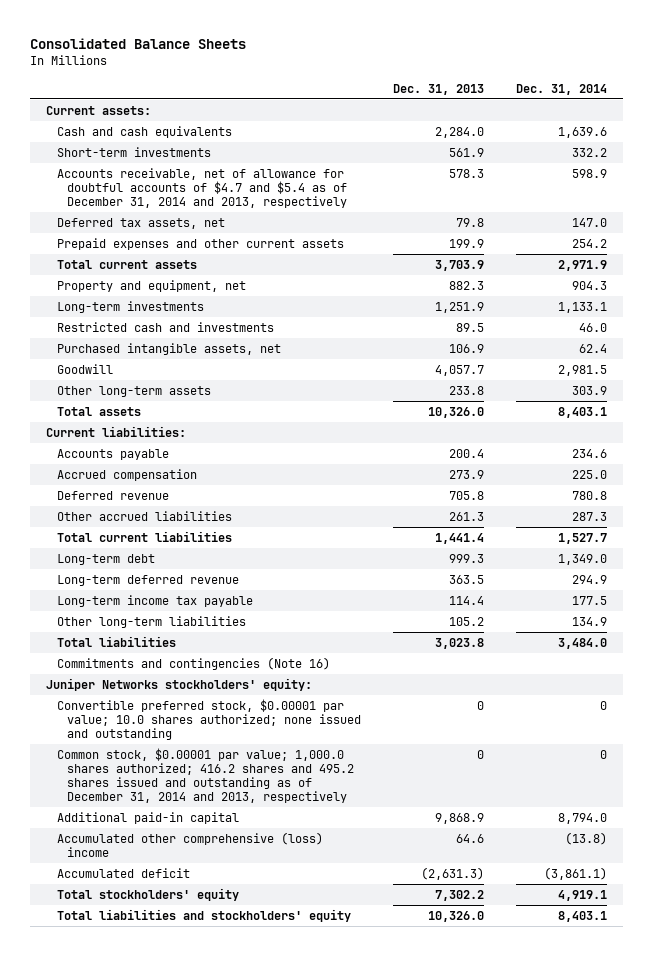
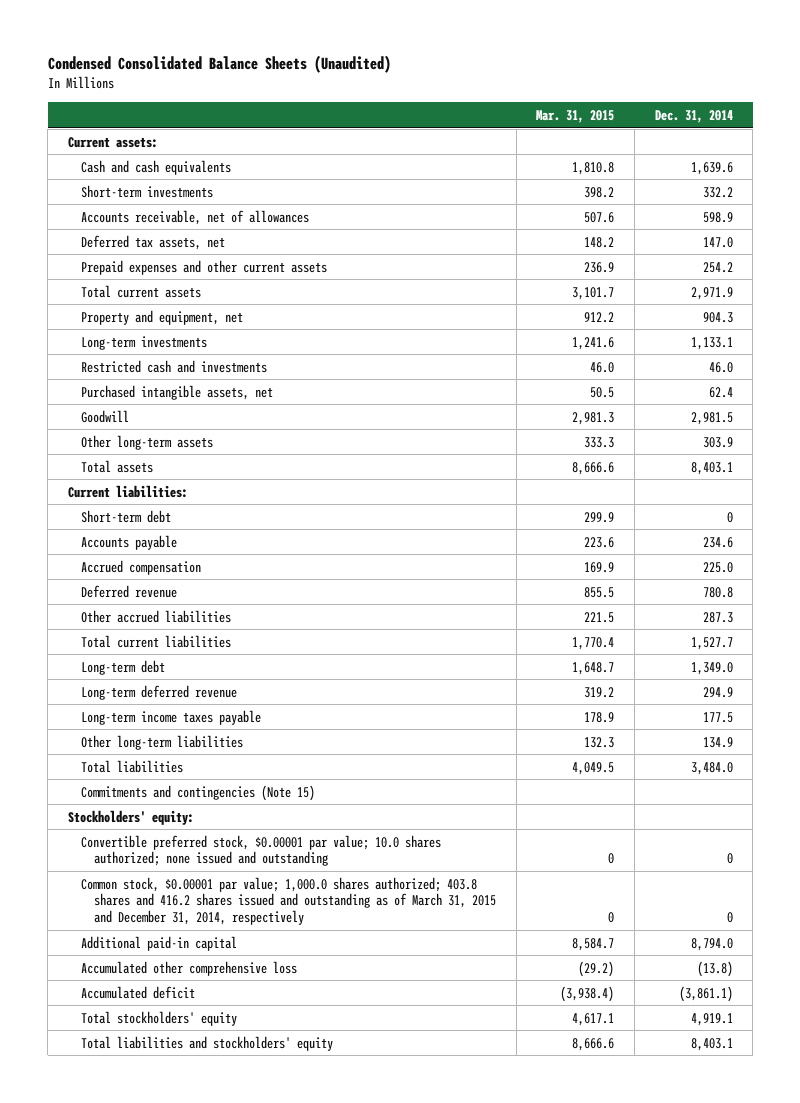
[29,37,246,49] Consolidated Balance Sheets -> [47,55,391,74] Condensed Consolidated Balance Sheets (Unaudited)
[393,83,485,95] Dec. 31, 2013 -> none
none -> [536,109,615,123] Mar. 31, 2015
[56,167,348,209] Accounts receivable, net of allowance for doubtful accounts of $4.7 and $5.4 as of December 31, 2014 and 2013, respectively -> [80,209,309,225] Accounts receivable, net of allowances
none -> [80,509,171,523] Short-term debt
[56,594,253,607] Long-term income tax payable -> [80,709,261,725] Long-term income taxes payable
[56,656,330,670] Commitments and contingencies (Note 16) -> [80,784,315,801] Commitments and contingencies (Note 15)
[45,677,312,691] Juniper Networks stockholders' equity: -> [67,809,194,825] Stockholders' equity:
[56,747,355,804] Common stock, $0.00001 par value; 1,000.0 shares authorized; 416.2 shares and 495.2 shares issued and outstanding as of December 31, 2014 and 2013, respectively -> [80,876,497,926] Common stock, $0.00001 par value; 1,000.0 shares authorized; 403.8 shares and 416.2 shares issued and outstanding as of March 31, 2015 and December 31, 2014, respectively
[56,831,323,857] Accumulated other comprehensive (loss) income -> [80,960,297,976] Accumulated other comprehensive loss

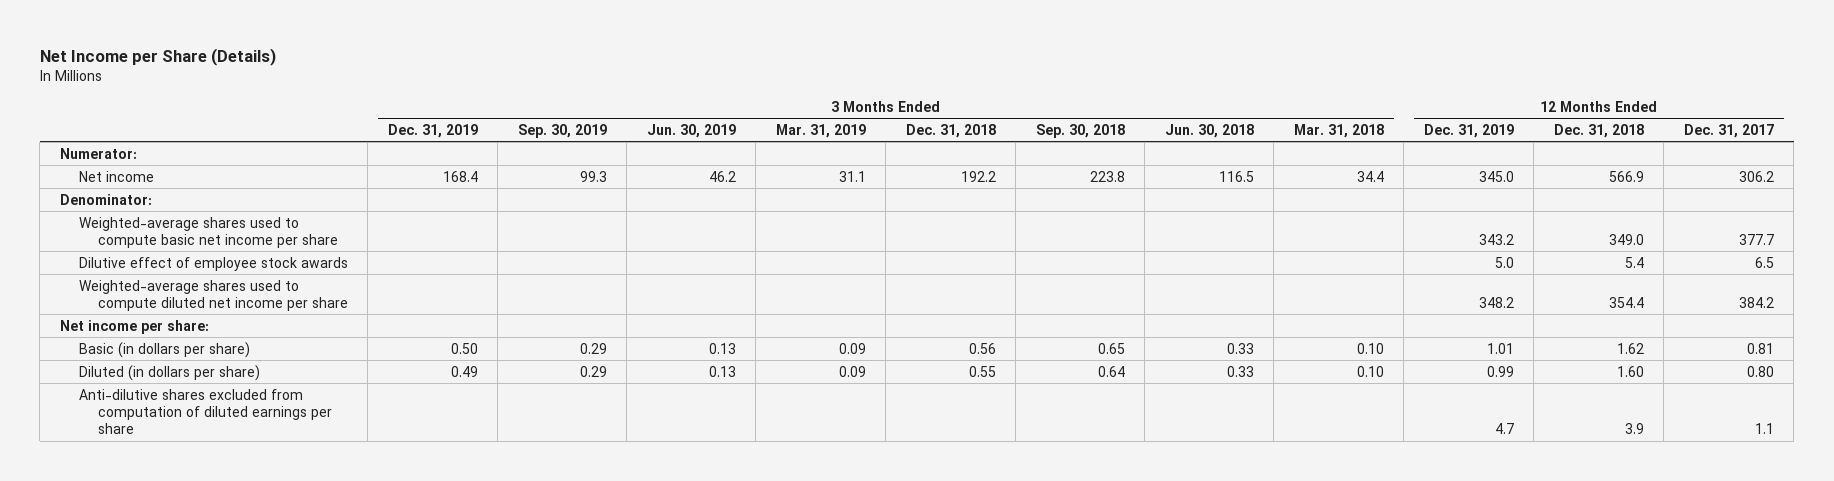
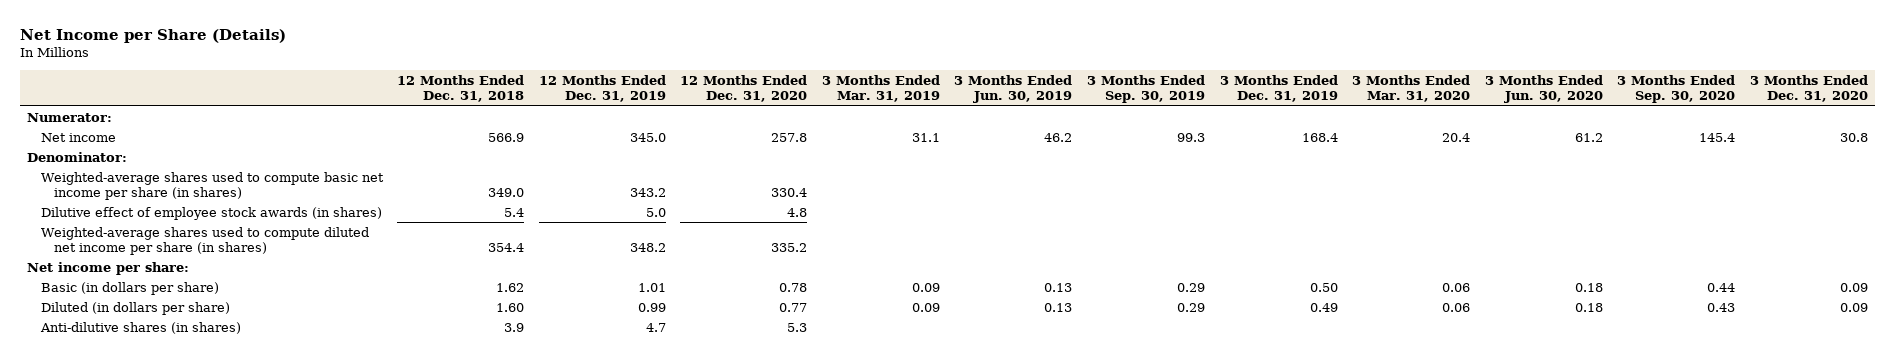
[905,123,996,138] Dec. 31, 2018 -> none
[1035,123,1125,138] Sep. 30, 2018 -> none
[1164,123,1254,138] Jun. 30, 2018 -> none
[1293,123,1384,138] Mar. 31, 2018 -> none
[1683,123,1774,138] Dec. 31, 2017 -> none
none -> [680,75,808,103] 12 Months Ended Dec. 31, 2020
none -> [1352,75,1471,103] 3 Months Ended Mar. 31, 2020
none -> [1484,75,1603,104] 3 Months Ended Jun. 30, 2020
none -> [1617,75,1736,104] 3 Months Ended Sep. 30, 2020
none -> [1749,75,1868,103] 3 Months Ended Dec. 31, 2020
[78,216,338,248] Weighted-average shares used to compute basic net income per share -> [40,171,384,201] Weighted-average shares used to compute basic net income per share (in shares)
[78,256,348,271] Dilutive effect of employee stock awards -> [40,206,382,220] Dilutive effect of employee stock awards (in shares)
[78,279,348,311] Weighted-average shares used to compute diluted net income per share -> [40,226,369,256] Weighted-average shares used to compute diluted net income per share (in shares)
[78,388,332,435] Anti-dilutive shares excluded from computation of diluted earnings per share -> [39,321,241,334] Anti-dilutive shares (in shares)

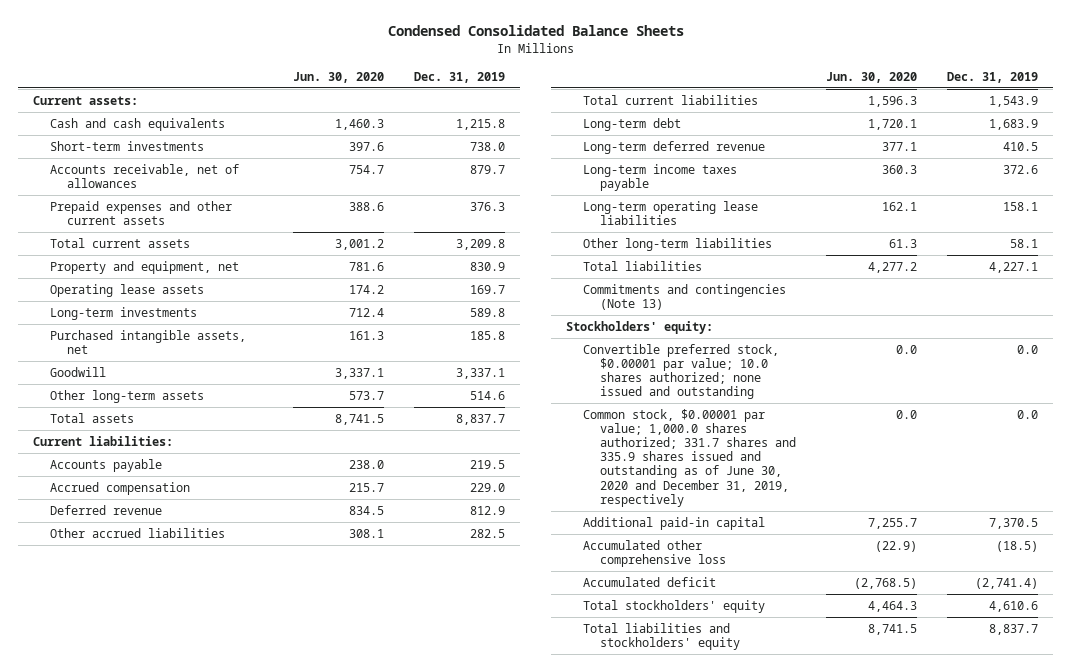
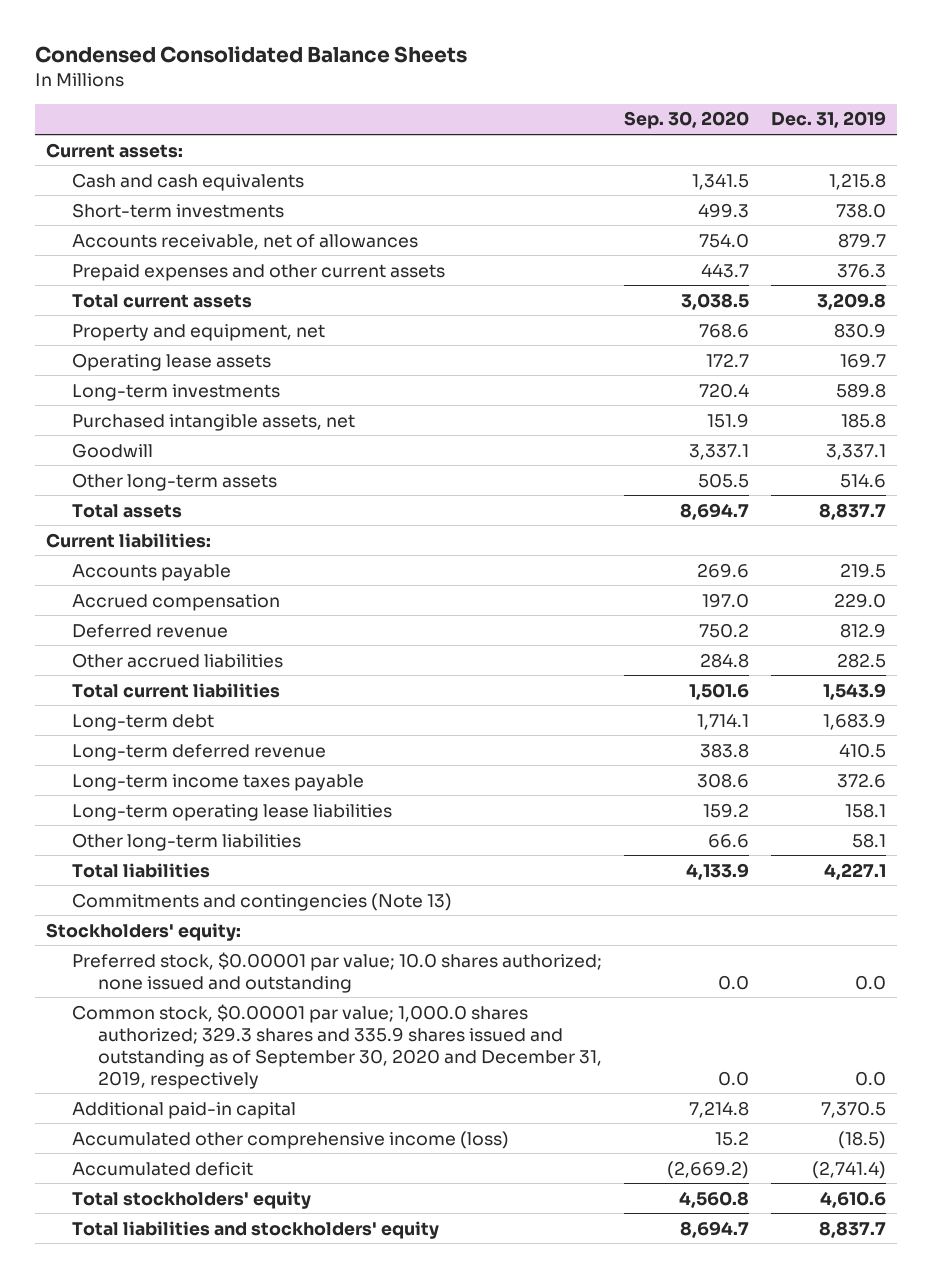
[293,71,385,83] Jun. 30, 2020 -> none
none -> [623,111,749,130] Sep. 30, 2020
[583,343,780,400] Convertible preferred stock, $0.00001 par value; 10.0 shares authorized; none issued and outstanding -> [71,951,602,993] Preferred stock, $0.00001 par value; 10.0 shares authorized; none issued and outstanding
[583,408,797,507] Common stock, $0.00001 par value; 1,000.0 shares authorized; 331.7 shares and 335.9 shares issued and outstanding as of June 30, 2020 and December 31, 2019, respectively -> [71,1003,602,1089] Common stock, $0.00001 par value; 1,000.0 shares authorized; 329.3 shares and 335.9 shares issued and outstanding as of September 30, 2020 and December 31, 2019, respectively
[583,539,727,567] Accumulated other comprehensive loss -> [71,1130,509,1149] Accumulated other comprehensive income (loss)

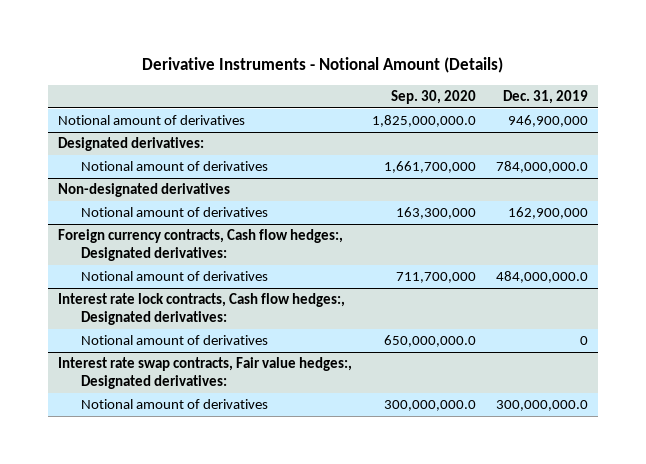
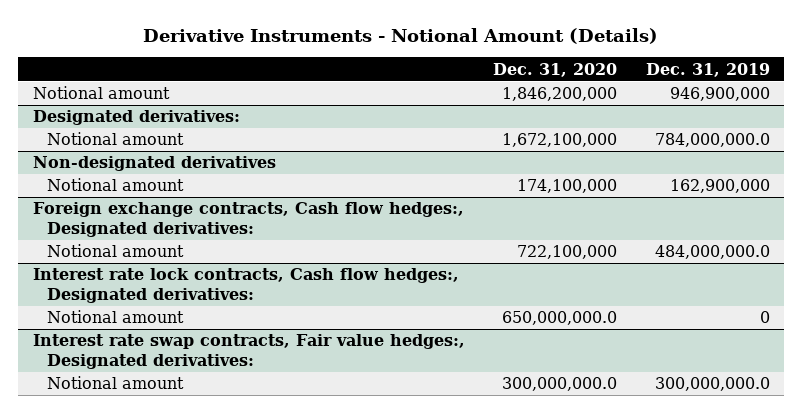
[390,90,476,105] Sep. 30, 2020 -> none
none -> [493,62,618,77] Dec. 31, 2020
[57,115,245,126] Notional amount of derivatives -> [32,86,170,100] Notional amount
[80,161,268,172] Notional amount of derivatives -> [46,132,184,146] Notional amount
[80,207,268,218] Notional amount of derivatives -> [46,178,184,192] Notional amount
[57,229,343,261] Foreign currency contracts, Cash flow hedges:, Designated derivatives: -> [32,202,464,237] Foreign exchange contracts, Cash flow hedges:, Designated derivatives:
[80,271,268,282] Notional amount of derivatives -> [46,244,184,258] Notional amount
[80,335,268,346] Notional amount of derivatives -> [46,310,184,324] Notional amount
[80,399,268,410] Notional amount of derivatives -> [46,376,184,390] Notional amount

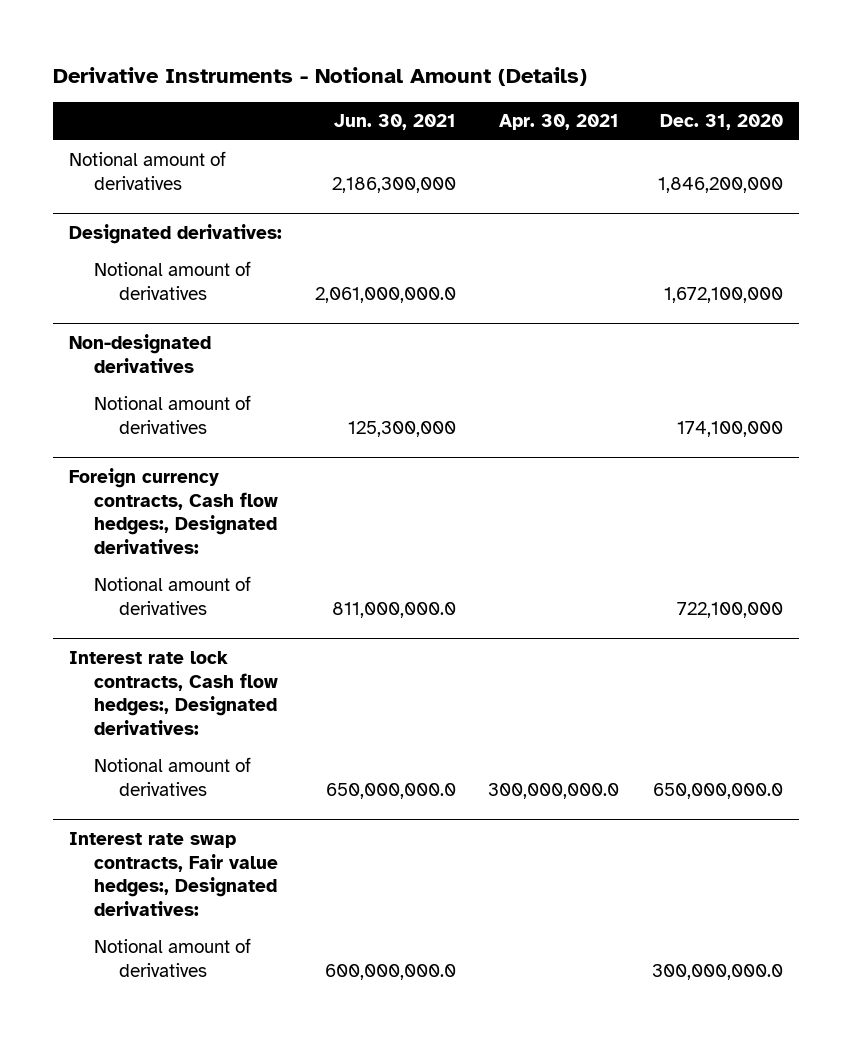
[645,62,770,77] Dec. 31, 2019 -> none
none -> [333,114,456,131] Jun. 30, 2021
none -> [499,114,620,131] Apr. 30, 2021
[32,86,170,100] Notional amount -> [69,151,227,190] Notional amount of derivatives
[46,132,184,146] Notional amount -> [94,261,252,300] Notional amount of derivatives
[46,178,184,192] Notional amount -> [94,395,252,434] Notional amount of derivatives
[32,202,464,237] Foreign exchange contracts, Cash flow hedges:, Designated derivatives: -> [69,468,279,554] Foreign currency contracts, Cash flow hedges:, Designated derivatives:
[46,244,184,258] Notional amount -> [94,576,252,615] Notional amount of derivatives
[46,310,184,324] Notional amount -> [94,757,252,796] Notional amount of derivatives
[46,376,184,390] Notional amount -> [94,938,252,977] Notional amount of derivatives

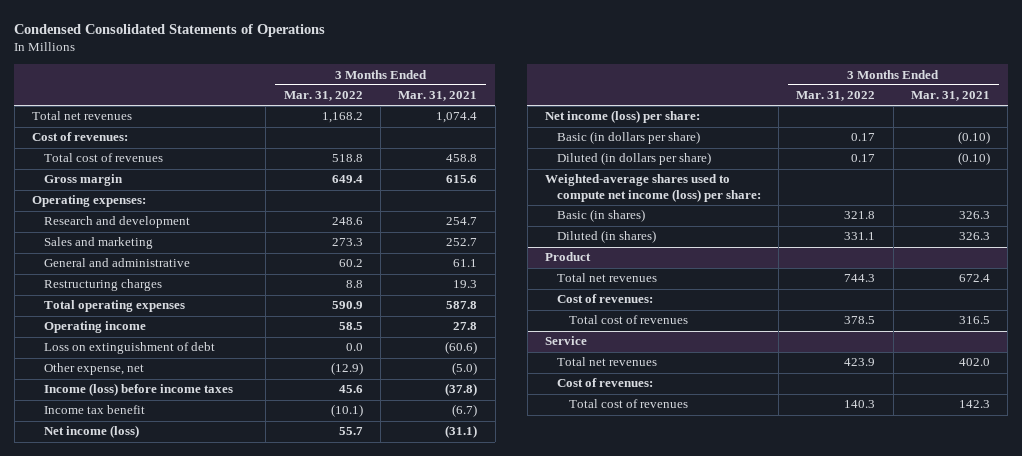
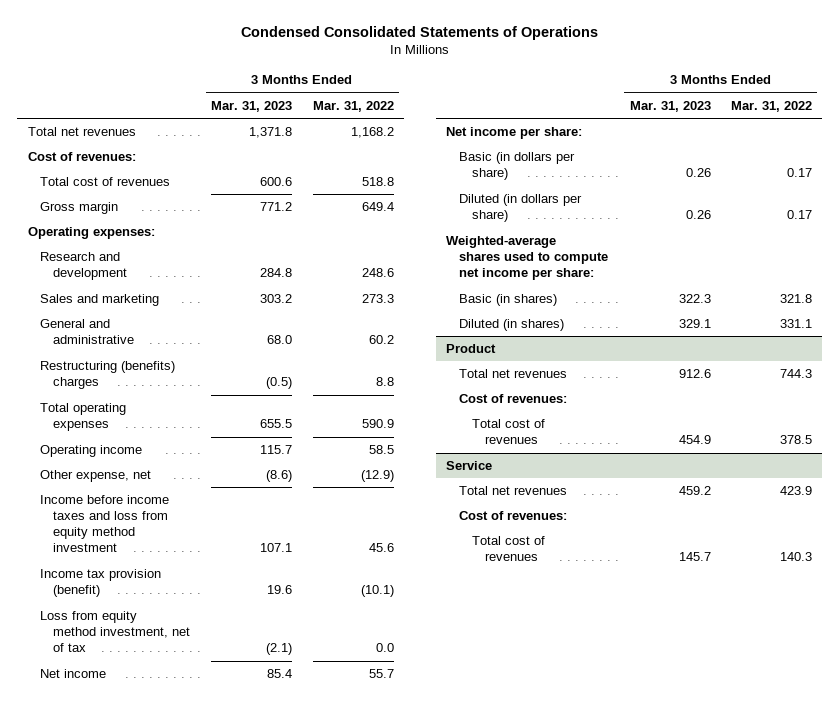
[398,91,478,102] Mar. 31, 2021 -> none
none -> [211,100,293,112] Mar. 31, 2023
[44,279,163,292] Restructuring charges -> [40,361,176,390] Restructuring (benefits) charges
[44,342,216,355] Loss on extinguishment of debt -> none
[44,383,234,397] Income (loss) before income taxes -> [40,495,170,553] Income before income taxes and loss from equity method investment
[44,405,146,415] Income tax benefit -> [40,569,162,598] Income tax provision (benefit)
none -> [40,611,191,653] Loss from equity method investment, net of tax
[44,425,140,439] Net income (loss) -> [40,669,107,679] Net income
[544,110,700,124] Net income (loss) per share: -> [446,127,583,140] Net income per share:
[544,174,761,203] Weighted-average shares used to compute net income (loss) per share: -> [446,236,609,281] Weighted-average shares used to compute net income per share:

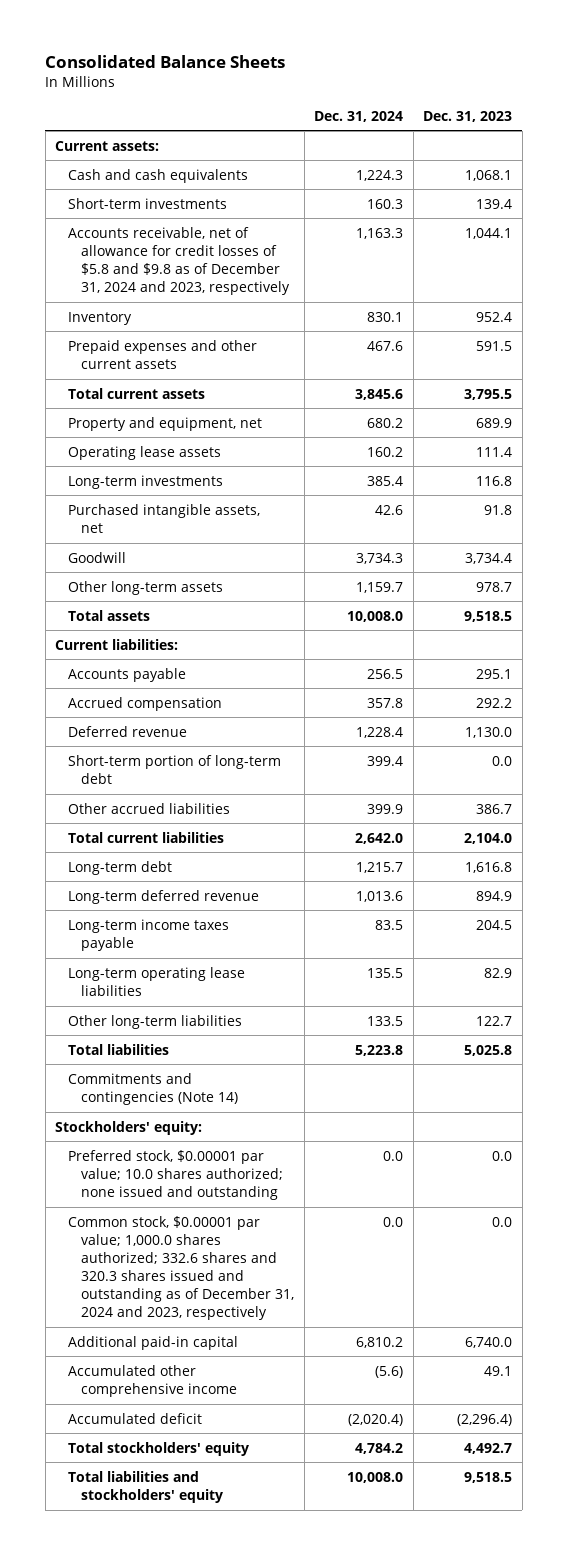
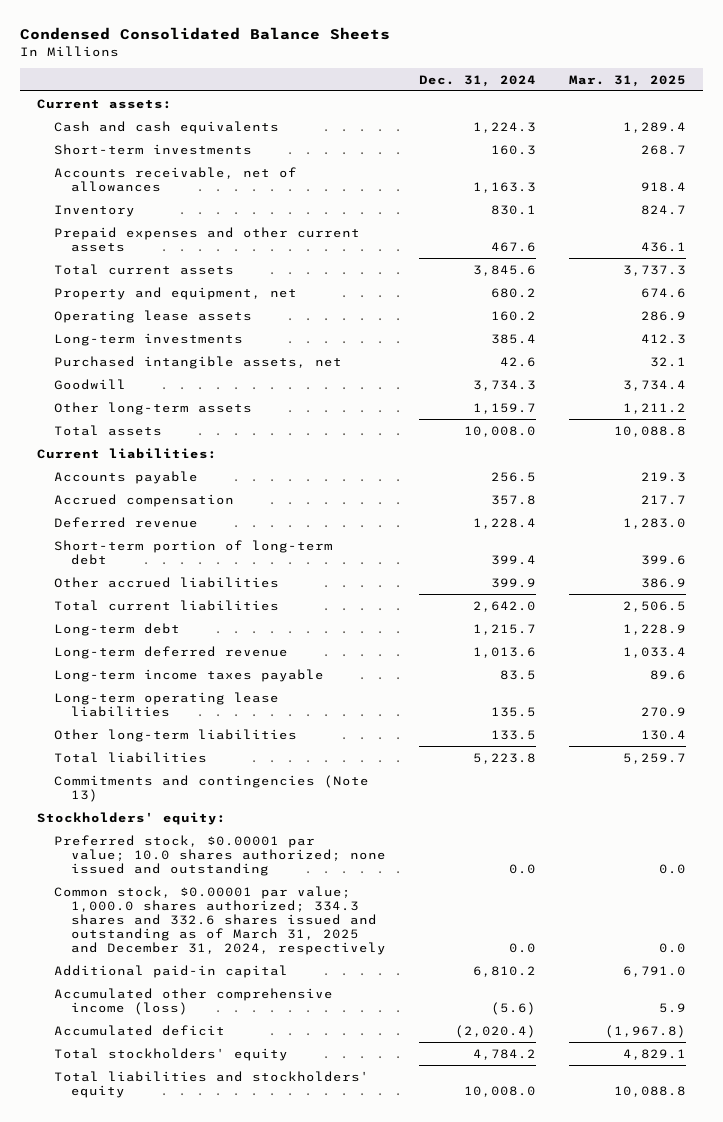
[45,54,286,68] Consolidated Balance Sheets -> [20,27,391,41] Condensed Consolidated Balance Sheets
[423,110,513,122] Dec. 31, 2023 -> none
none -> [569,74,687,87] Mar. 31, 2025
[68,226,291,296] Accounts receivable, net of allowance for credit losses of $5.8 and $9.8 as of December 31, 2024 and 2023, respectively -> [54,166,298,192] Accounts receivable, net of allowances
[68,1072,239,1105] Commitments and contingencies (Note 14) -> [54,774,370,802] Commitments and contingencies (Note 13)
[68,1215,295,1321] Common stock, $0.00001 par value; 1,000.0 shares authorized; 332.6 shares and 320.3 shares issued and outstanding as of December 31, 2024 and 2023, respectively -> [54,885,387,955] Common stock, $0.00001 par value; 1,000.0 shares authorized; 334.3 shares and 332.6 shares issued and outstanding as of March 31, 2025 and December 31, 2024, respectively
[68,1364,238,1397] Accumulated other comprehensive income -> [54,987,334,1015] Accumulated other comprehensive income (loss)

